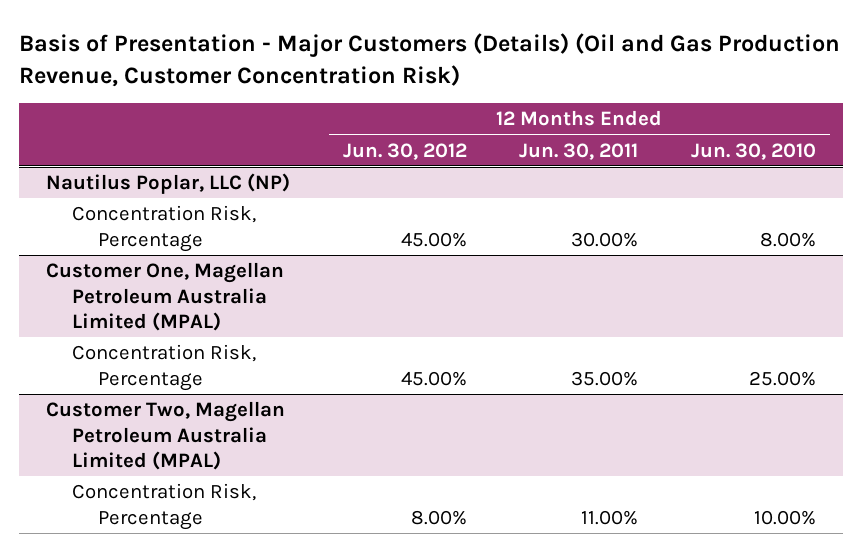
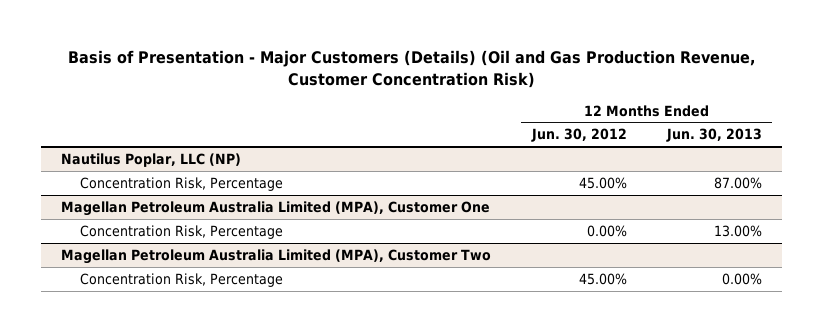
[519,142,639,160] Jun. 30, 2011 -> none
[691,142,817,160] Jun. 30, 2010 -> none
none -> [665,128,762,143] Jun. 30, 2013
[45,262,284,332] Customer One, Magellan Petroleum Australia Limited (MPAL) -> [61,200,491,216] Magellan Petroleum Australia Limited (MPA), Customer One
none -> [79,224,283,239] Concentration Risk, Percentage
none -> [61,248,492,264] Magellan Petroleum Australia Limited (MPA), Customer Two
[45,401,285,471] Customer Two, Magellan Petroleum Australia Limited (MPAL) -> none
[71,483,256,530] Concentration Risk, Percentage -> none

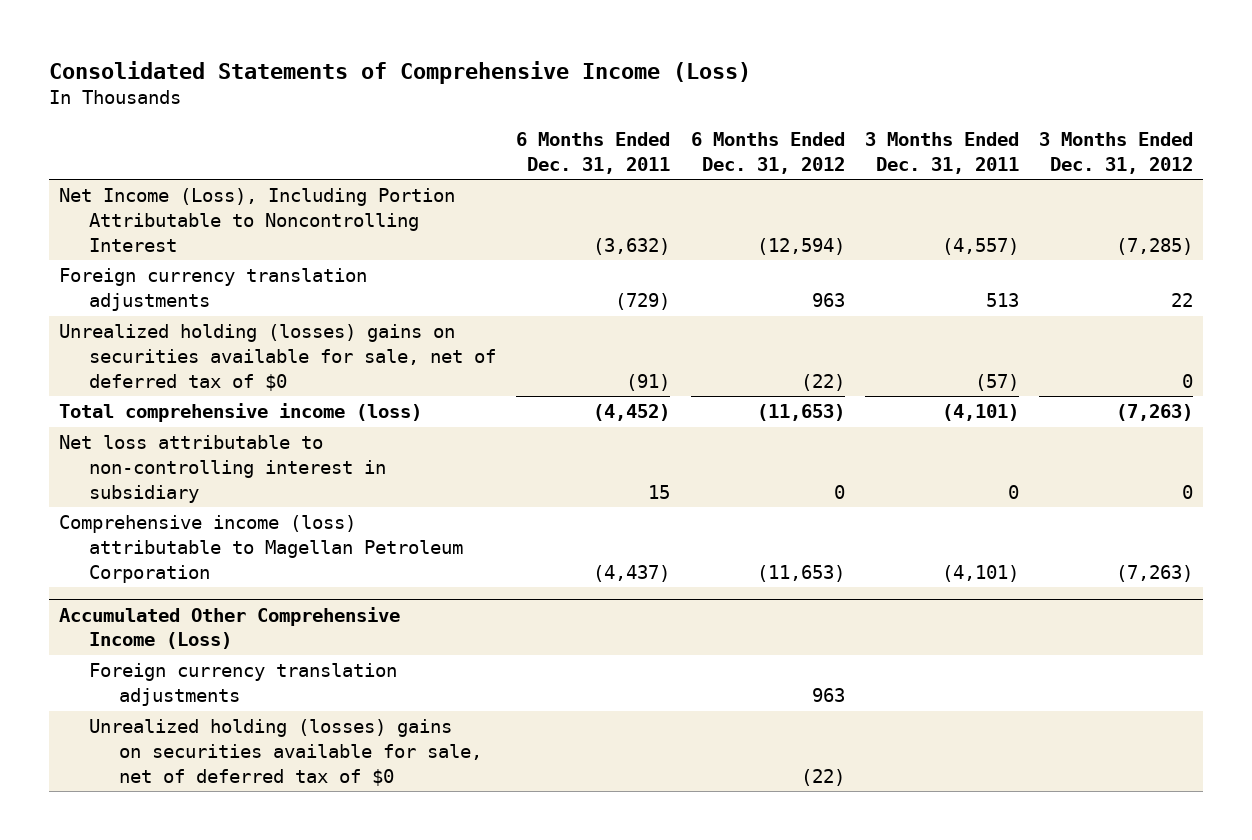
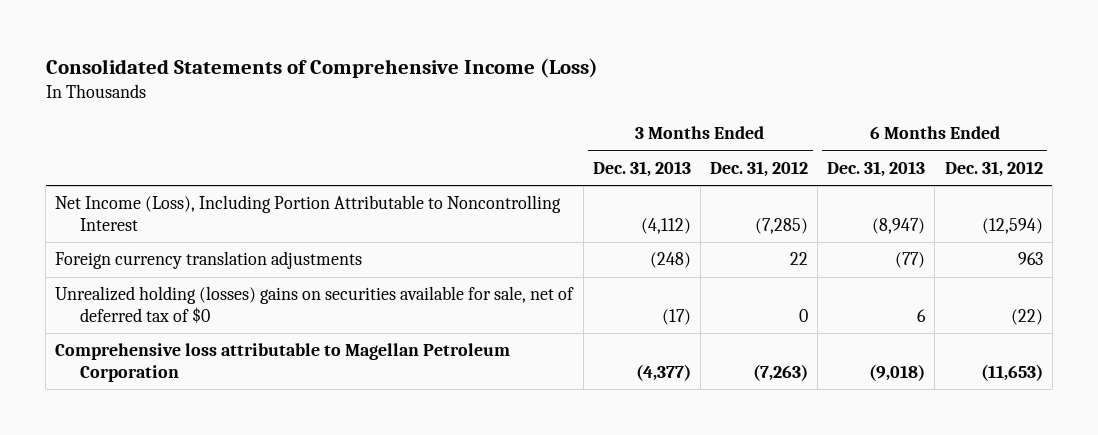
[516,132,671,174] 6 Months Ended Dec. 31, 2011 -> none
[864,132,1019,174] 3 Months Ended Dec. 31, 2011 -> none
none -> [592,161,691,178] Dec. 31, 2013
none -> [827,161,926,178] Dec. 31, 2013
[59,403,423,423] Total comprehensive income (loss) -> none
[59,435,386,503] Net loss attributable to non-controlling interest in subsidiary -> none
[59,606,401,650] Accumulated Other Comprehensive Income (Loss) -> none
[88,663,397,707] Foreign currency translation adjustments -> none
[88,719,482,786] Unrealized holding (losses) gains on securities available for sale, net of deferred tax of $0 -> none
[59,515,463,583] Comprehensive income (loss) attributable to Magellan Petroleum Corporation -> [55,343,511,383] Comprehensive loss attributable to Magellan Petroleum Corporation

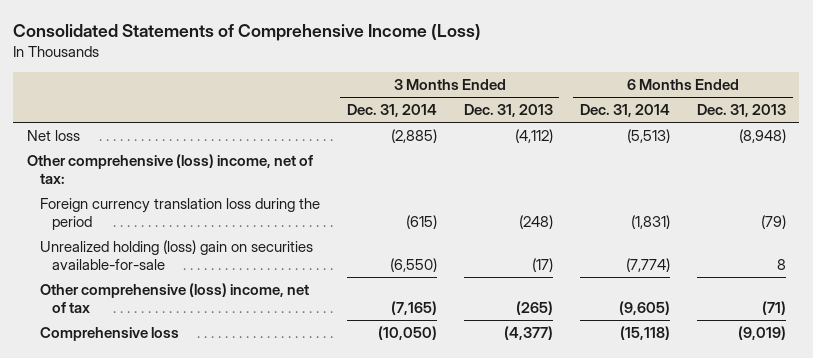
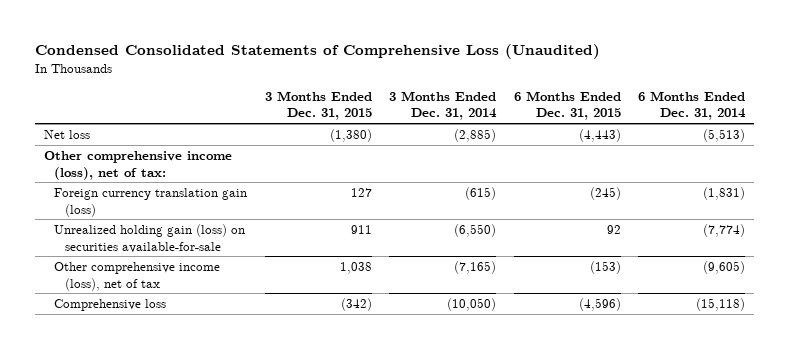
[13,23,482,41] Consolidated Statements of Comprehensive Income (Loss) -> [34,44,600,60] Condensed Consolidated Statements of Comprehensive Loss (Unaudited)
[463,104,553,118] Dec. 31, 2013 -> none
[696,104,786,118] Dec. 31, 2013 -> none
none -> [264,90,372,121] 3 Months Ended Dec. 31, 2015
none -> [513,90,621,121] 6 Months Ended Dec. 31, 2015
[26,153,313,184] Other comprehensive (loss) income, net of tax: -> [43,151,232,180] Other comprehensive income (loss), net of tax:
[39,197,320,230] Foreign currency translation loss during the period -> [54,188,248,217] Foreign currency translation gain (loss)
[39,239,313,270] Unrealized holding (loss) gain on securities available-for-sale -> [54,224,246,253] Unrealized holding gain (loss) on securities available-for-sale
[39,282,309,313] Other comprehensive (loss) income, net of tax -> [54,262,221,291] Other comprehensive income (loss), net of tax

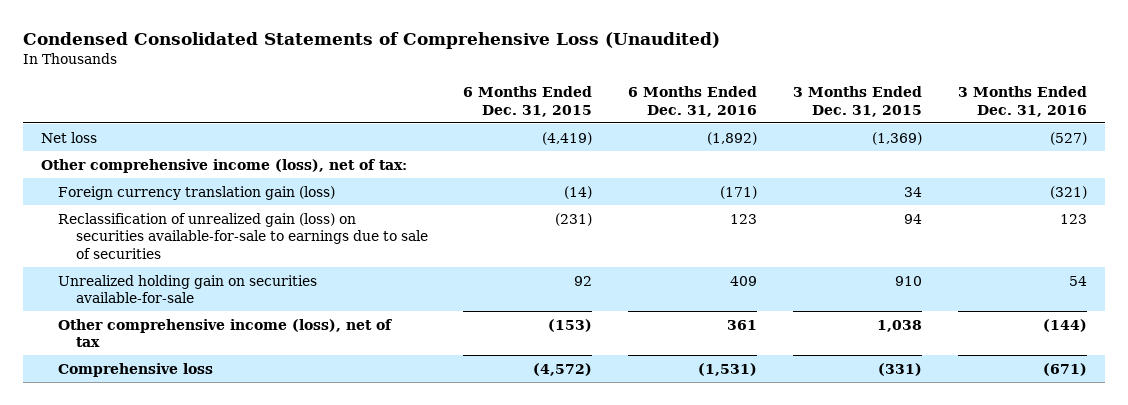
[389,90,498,121] 3 Months Ended Dec. 31, 2014 -> none
[638,90,747,121] 6 Months Ended Dec. 31, 2014 -> none
none -> [628,86,758,117] 6 Months Ended Dec. 31, 2016
none -> [957,86,1087,117] 3 Months Ended Dec. 31, 2016
[329,129,372,143] (1,380) -> [872,131,923,145] (1,369)
[578,129,621,143] (4,443) -> [542,131,593,145] (4,419)
[350,188,372,198] 127 -> [904,186,923,197] 34
[589,187,621,201] (245) -> [564,185,593,199] (14)
none -> [58,212,428,259] Reclassification of unrealized gain (loss) on securities available-for-sale to earnings due to sale of securities
[54,224,246,253] Unrealized holding gain (loss) on securities available-for-sale -> [58,274,318,304] Unrealized holding gain on securities available-for-sale
[350,225,372,235] 911 -> [895,275,923,286] 910
[340,298,372,312] (342) -> [878,362,923,376] (331)
[578,298,621,312] (4,596) -> [533,362,593,376] (4,572)

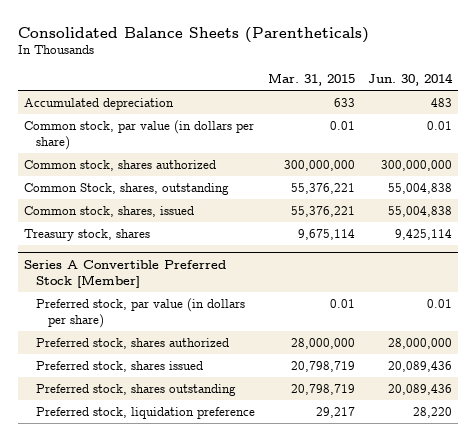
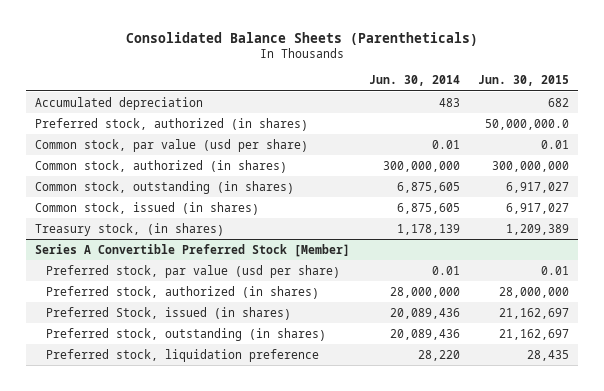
[267,72,355,86] Mar. 31, 2015 -> none
none -> [478,75,570,87] Jun. 30, 2015
none -> [34,117,308,131] Preferred stock, authorized (in shares)
[24,120,255,150] Common stock, par value (in dollars per share) -> [34,138,308,152] Common stock, par value (usd per share)
[24,160,217,172] Common stock, shares authorized -> [34,159,287,173] Common stock, authorized (in shares)
[24,183,230,196] Common Stock, shares, outstanding -> [34,180,294,194] Common stock, outstanding (in shares)
[387,183,452,195] 55,004,838 -> [396,181,460,193] 6,875,605
[24,206,195,218] Common stock, shares, issued -> [34,201,259,215] Common stock, issued (in shares)
[387,206,452,218] 55,004,838 -> [396,202,460,214] 6,875,605
[24,229,151,242] Treasury stock, shares -> [34,222,224,236] Treasury stock, (in shares)
[394,229,452,241] 9,425,114 -> [396,223,460,235] 1,178,139
[36,298,246,328] Preferred stock, par value (in dollars per share) -> [46,264,341,278] Preferred stock, par value (usd per share)
[36,338,230,350] Preferred stock, shares authorized -> [46,285,320,299] Preferred stock, authorized (in shares)
[36,361,204,373] Preferred stock, shares issued -> [46,306,292,320] Preferred Stock, issued (in shares)
[36,384,237,397] Preferred stock, shares outstanding -> [46,327,327,341] Preferred stock, outstanding (in shares)

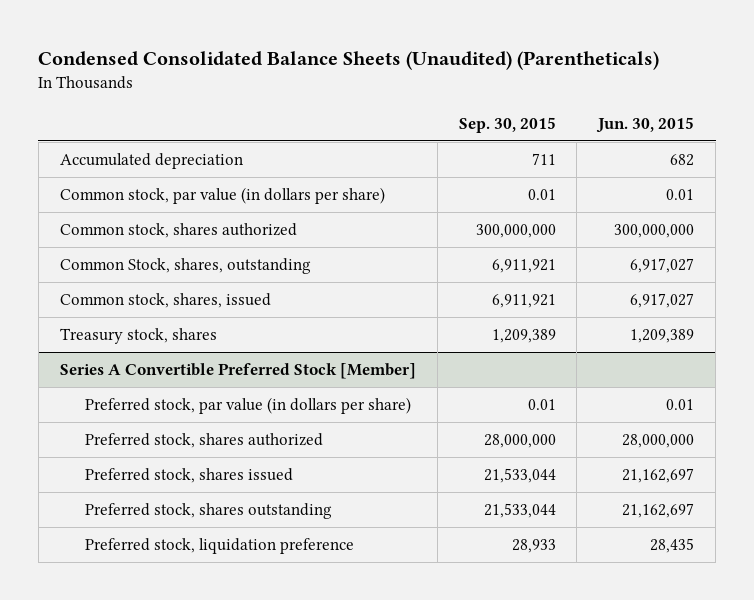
[126,32,479,47] Consolidated Balance Sheets (Parentheticals) -> [38,51,660,71] Condensed Consolidated Balance Sheets (Unaudited) (Parentheticals)
[368,75,460,87] Jun. 30, 2014 -> none
none -> [458,116,556,133] Sep. 30, 2015
[34,117,308,131] Preferred stock, authorized (in shares) -> none
[34,138,308,152] Common stock, par value (usd per share) -> [59,187,385,205] Common stock, par value (in dollars per share)
[34,159,287,173] Common stock, authorized (in shares) -> [59,223,297,239] Common stock, shares authorized
[34,180,294,194] Common stock, outstanding (in shares) -> [59,258,311,275] Common Stock, shares, outstanding
[34,201,259,215] Common stock, issued (in shares) -> [59,293,271,309] Common stock, shares, issued
[34,222,224,236] Treasury stock, (in shares) -> [59,328,217,345] Treasury stock, shares
[46,264,341,278] Preferred stock, par value (usd per share) -> [84,397,411,415] Preferred stock, par value (in dollars per share)
[46,285,320,299] Preferred stock, authorized (in shares) -> [84,433,323,449] Preferred stock, shares authorized
[46,306,292,320] Preferred Stock, issued (in shares) -> [84,468,293,484] Preferred stock, shares issued
[46,327,327,341] Preferred stock, outstanding (in shares) -> [84,503,332,520] Preferred stock, shares outstanding

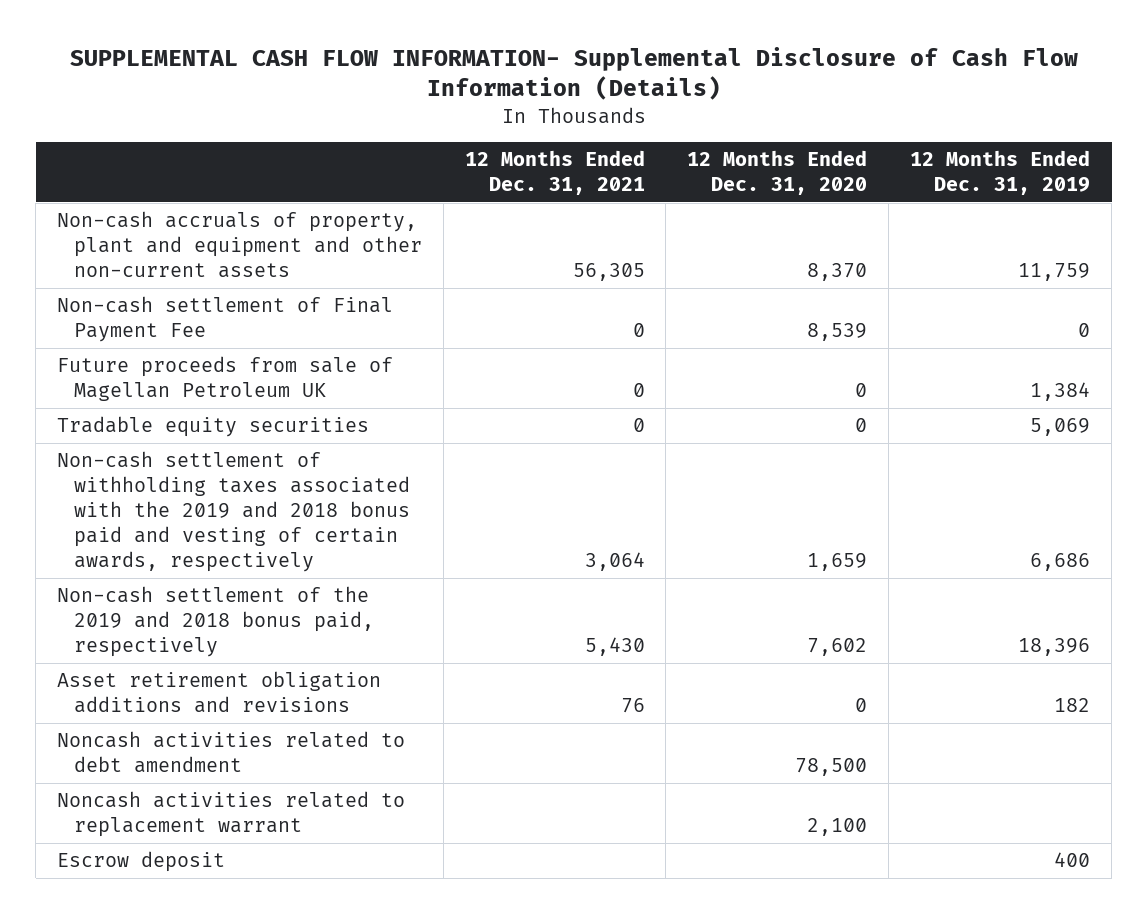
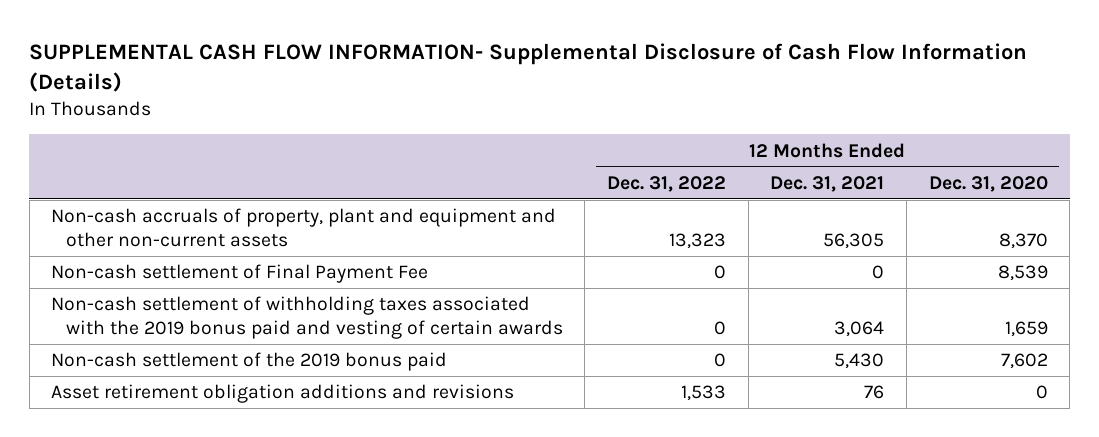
[910,150,1091,196] 12 Months Ended Dec. 31, 2019 -> none
none -> [607,175,727,192] Dec. 31, 2022
[56,356,393,402] Future proceeds from sale of Magellan Petroleum UK -> none
[56,416,369,438] Tradable equity securities -> none
[56,451,410,572] Non-cash settlement of withholding taxes associated with the 2019 and 2018 bonus paid and vesting of certain awards, respectively -> [51,296,563,339] Non-cash settlement of withholding taxes associated with the 2019 bonus paid and vesting of certain awards
[56,586,374,658] Non-cash settlement of the 2019 and 2018 bonus paid, respectively -> [51,352,448,372] Non-cash settlement of the 2019 bonus paid
[56,731,405,774] Noncash activities related to debt amendment -> none
[56,791,405,838] Noncash activities related to replacement warrant -> none
[56,851,225,873] Escrow deposit -> none

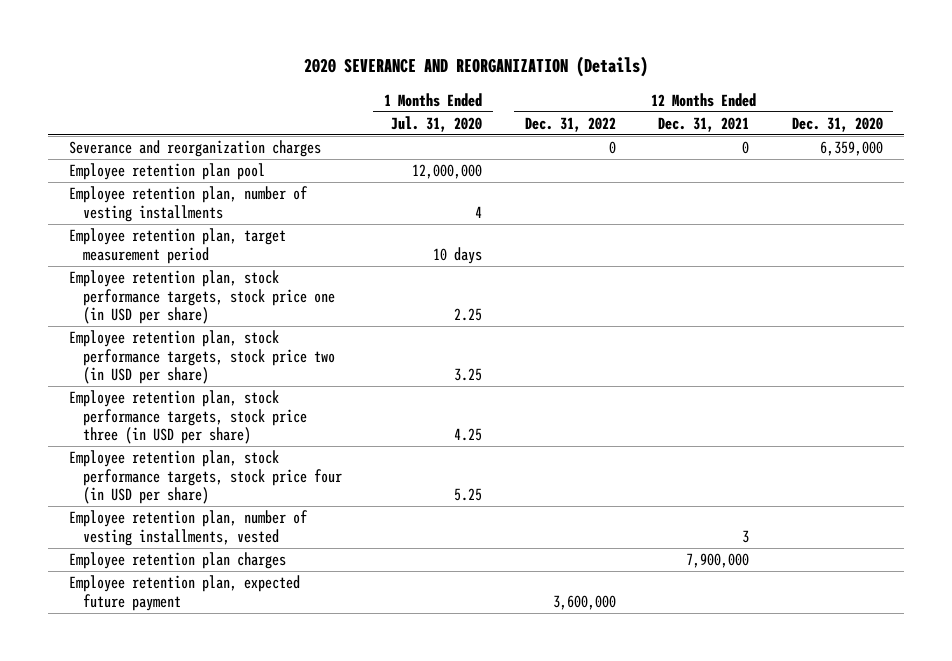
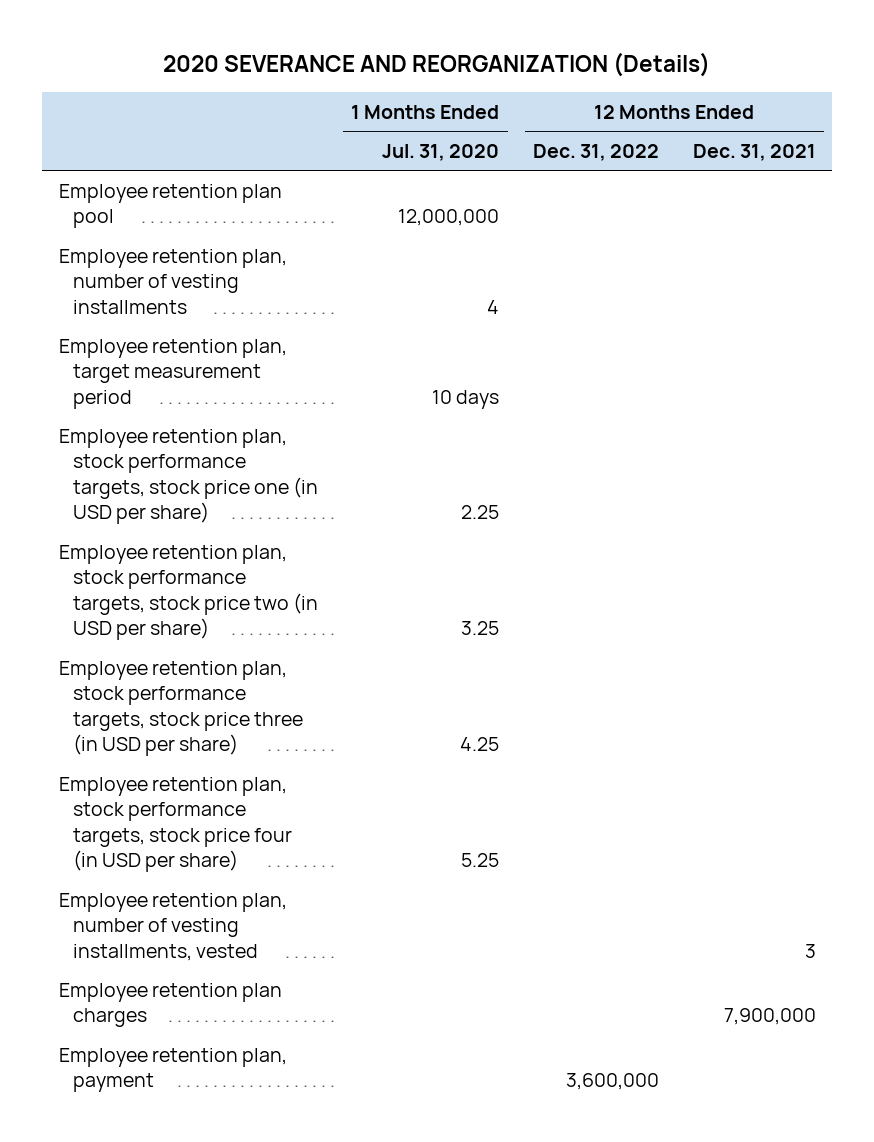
[791,116,883,132] Dec. 31, 2020 -> none
[69,140,322,158] Severance and reorganization charges -> none
[69,575,301,611] Employee retention plan, expected future payment -> [58,1047,287,1093] Employee retention plan, payment

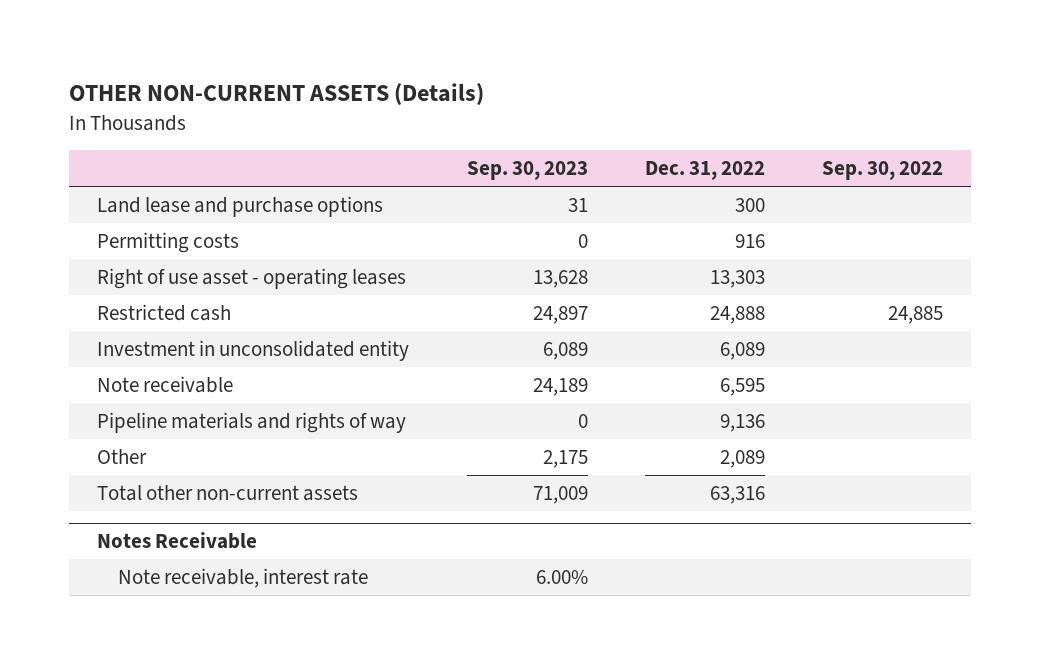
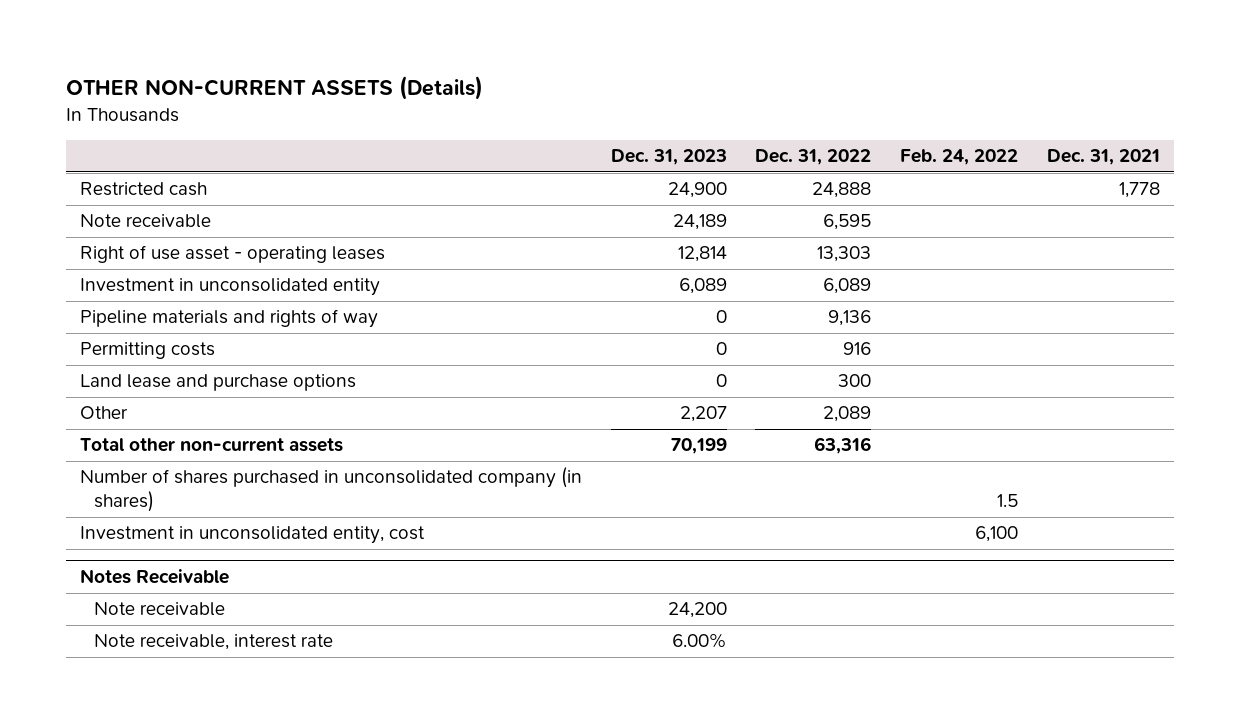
[466,161,588,181] Sep. 30, 2023 -> none
[821,161,943,181] Sep. 30, 2022 -> none
none -> [610,149,727,166] Dec. 31, 2023
none -> [900,149,1019,166] Feb. 24, 2022
none -> [1046,149,1160,166] Dec. 31, 2021
[97,267,407,289] Right of use asset - operating leases -> [80,245,386,264] Right of use asset - operating leases
[97,339,410,361] Investment in unconsolidated entity -> [80,278,381,297] Investment in unconsolidated entity
[97,231,240,253] Permitting costs -> [80,342,216,360] Permitting costs
[97,195,384,217] Land lease and purchase options -> [80,374,357,392] Land lease and purchase options
none -> [80,467,583,513] Number of shares purchased in unconsolidated company (in shares)
none -> [80,526,426,545] Investment in unconsolidated entity, cost
none -> [94,602,226,617] Note receivable

